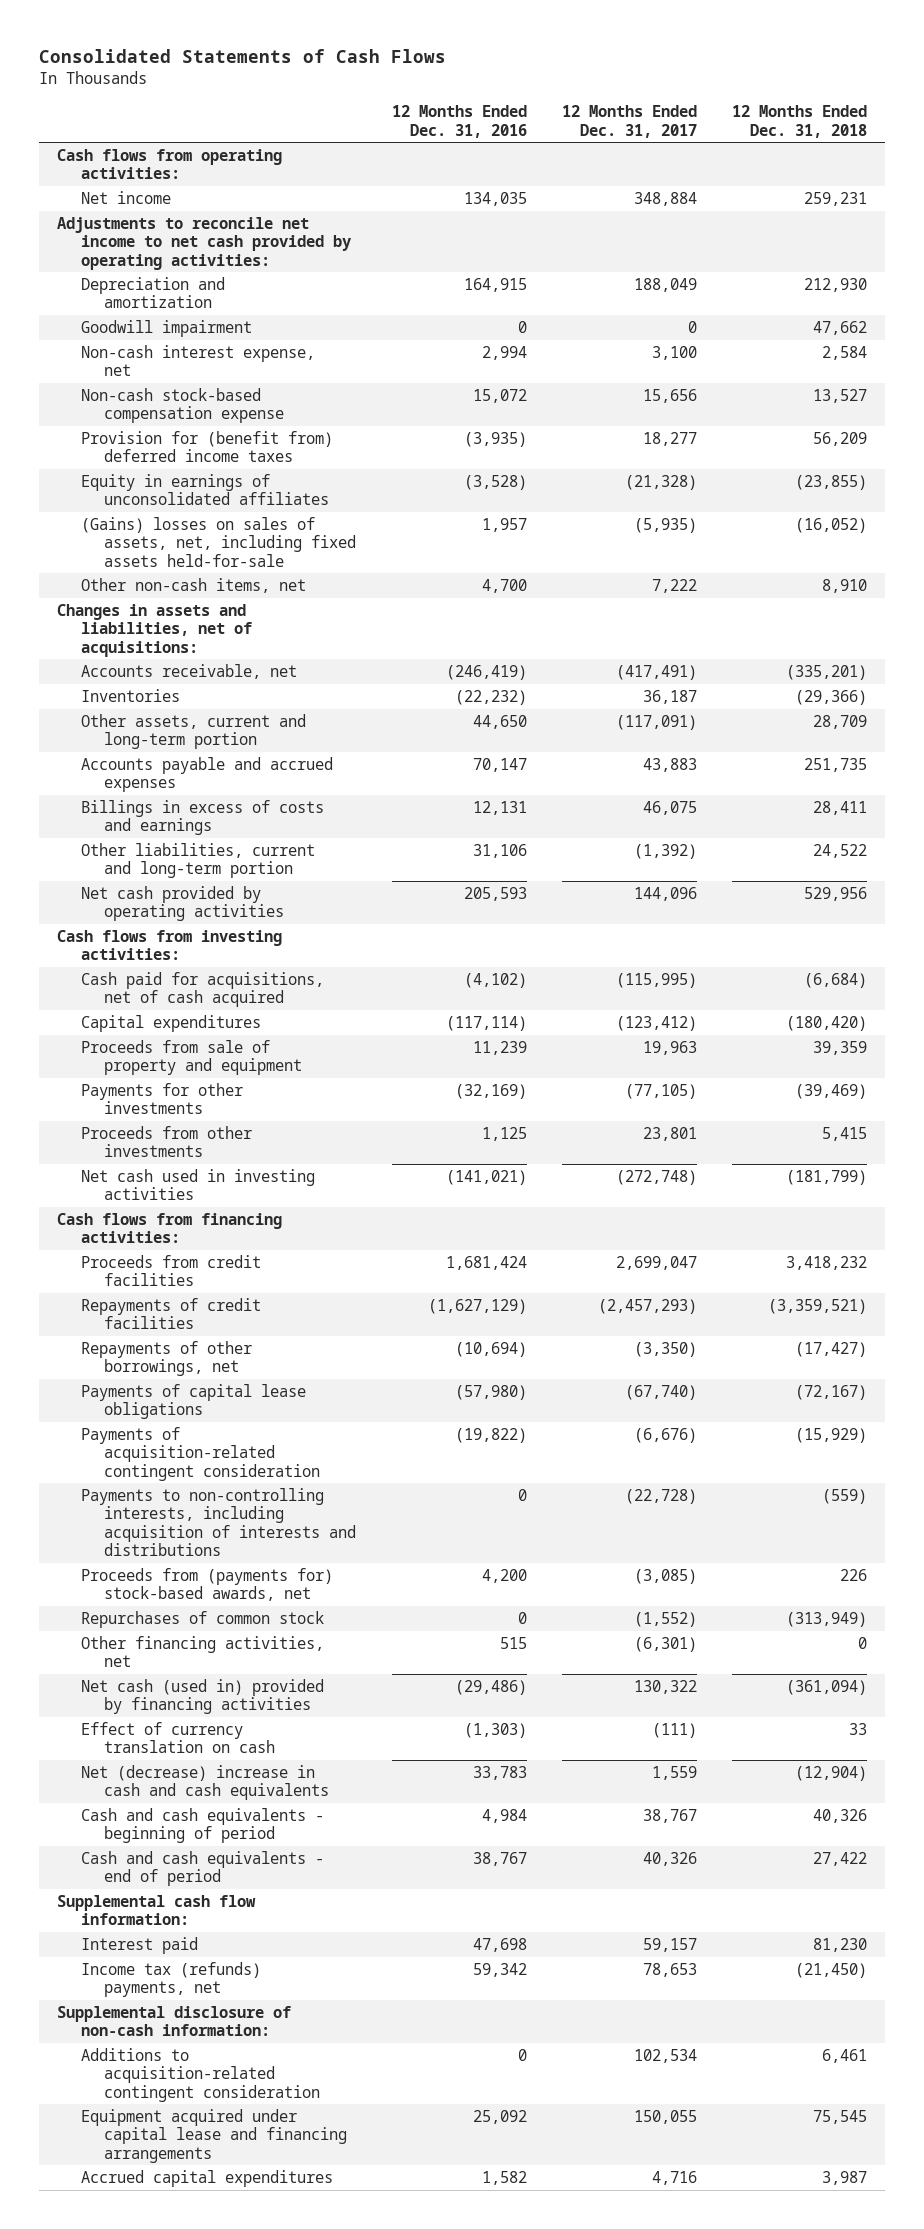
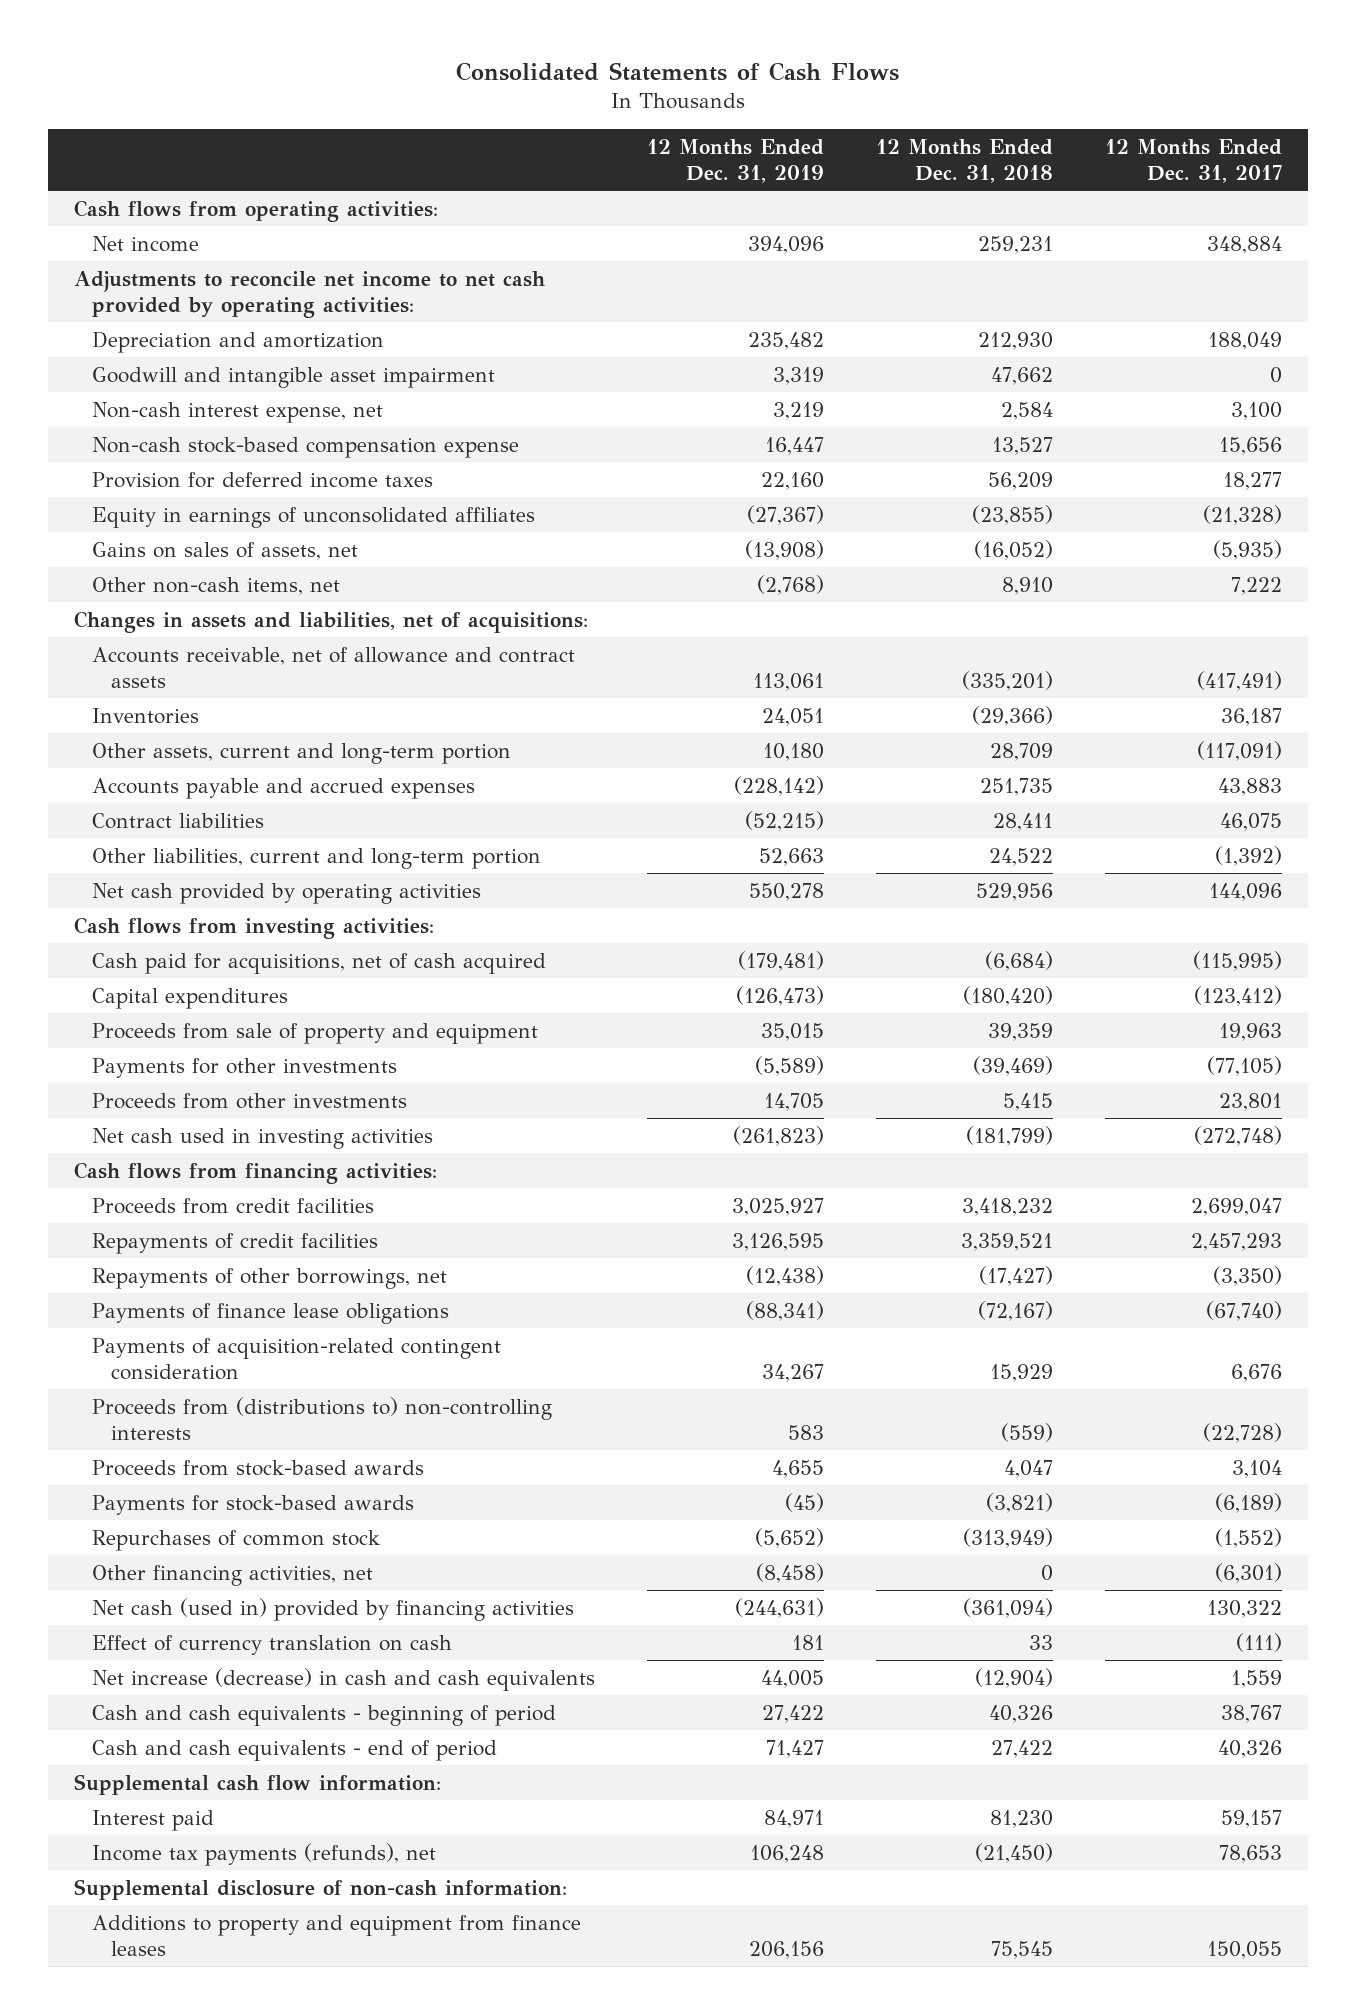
[391,105,527,138] 12 Months Ended Dec. 31, 2016 -> none
none -> [647,138,825,183] 12 Months Ended Dec. 31, 2019
[80,319,252,337] Goodwill impairment -> [92,366,496,388] Goodwill and intangible asset impairment
[80,430,333,463] Provision for (benefit from) deferred income taxes -> [92,471,434,488] Provision for deferred income taxes
[80,516,357,567] (Gains) losses on sales of assets, net, including fixed assets held-for-sale -> [92,541,359,560] Gains on sales of assets, net
[80,663,297,679] Accounts receivable, net -> [92,646,576,688] Accounts receivable, net of allowance and contract assets
[80,799,324,836] Billings in excess of costs and earnings -> [92,812,265,829] Contract liabilities
[597,1298,697,1314] (2,457,293) -> [1191,1232,1283,1251] 2,457,293
[768,1298,868,1314] (3,359,521) -> [961,1232,1054,1251] 3,359,521
[80,1383,306,1420] Payments of capital lease obligations -> [92,1302,450,1324] Payments of finance lease obligations
[633,1427,697,1443] (6,676) -> [1231,1363,1283,1382] 6,676
[795,1427,868,1443] (15,929) -> [990,1363,1054,1382] 15,929
[80,1487,357,1556] Payments to non-controlling interests, including acquisition of interests and distributions -> [92,1396,553,1440] Proceeds from (distributions to) non-controlling interests
[80,1567,333,1602] Proceeds from (payments for) stock-based awards, net -> [92,1459,425,1476] Proceeds from stock-based awards
[633,1568,697,1584] (3,085) -> [1232,1459,1283,1478] 3,104
[840,1568,868,1581] 226 -> [1004,1459,1054,1478] 4,047
none -> [92,1494,415,1515] Payments for stock-based awards
[80,1764,330,1801] Net (decrease) increase in cash and cash equivalents -> [92,1667,596,1691] Net increase (decrease) in cash and cash equivalents
[80,1961,261,1998] Income tax (refunds) payments, net -> [92,1842,437,1866] Income tax payments (refunds), net
[80,2047,321,2102] Additions to acquisition-related contingent consideration -> none
[80,2169,333,2187] Accrued capital expenditures -> none
[80,2108,348,2163] Equipment acquired under capital lease and financing arrangements -> [92,1914,582,1956] Additions to property and equipment from finance leases

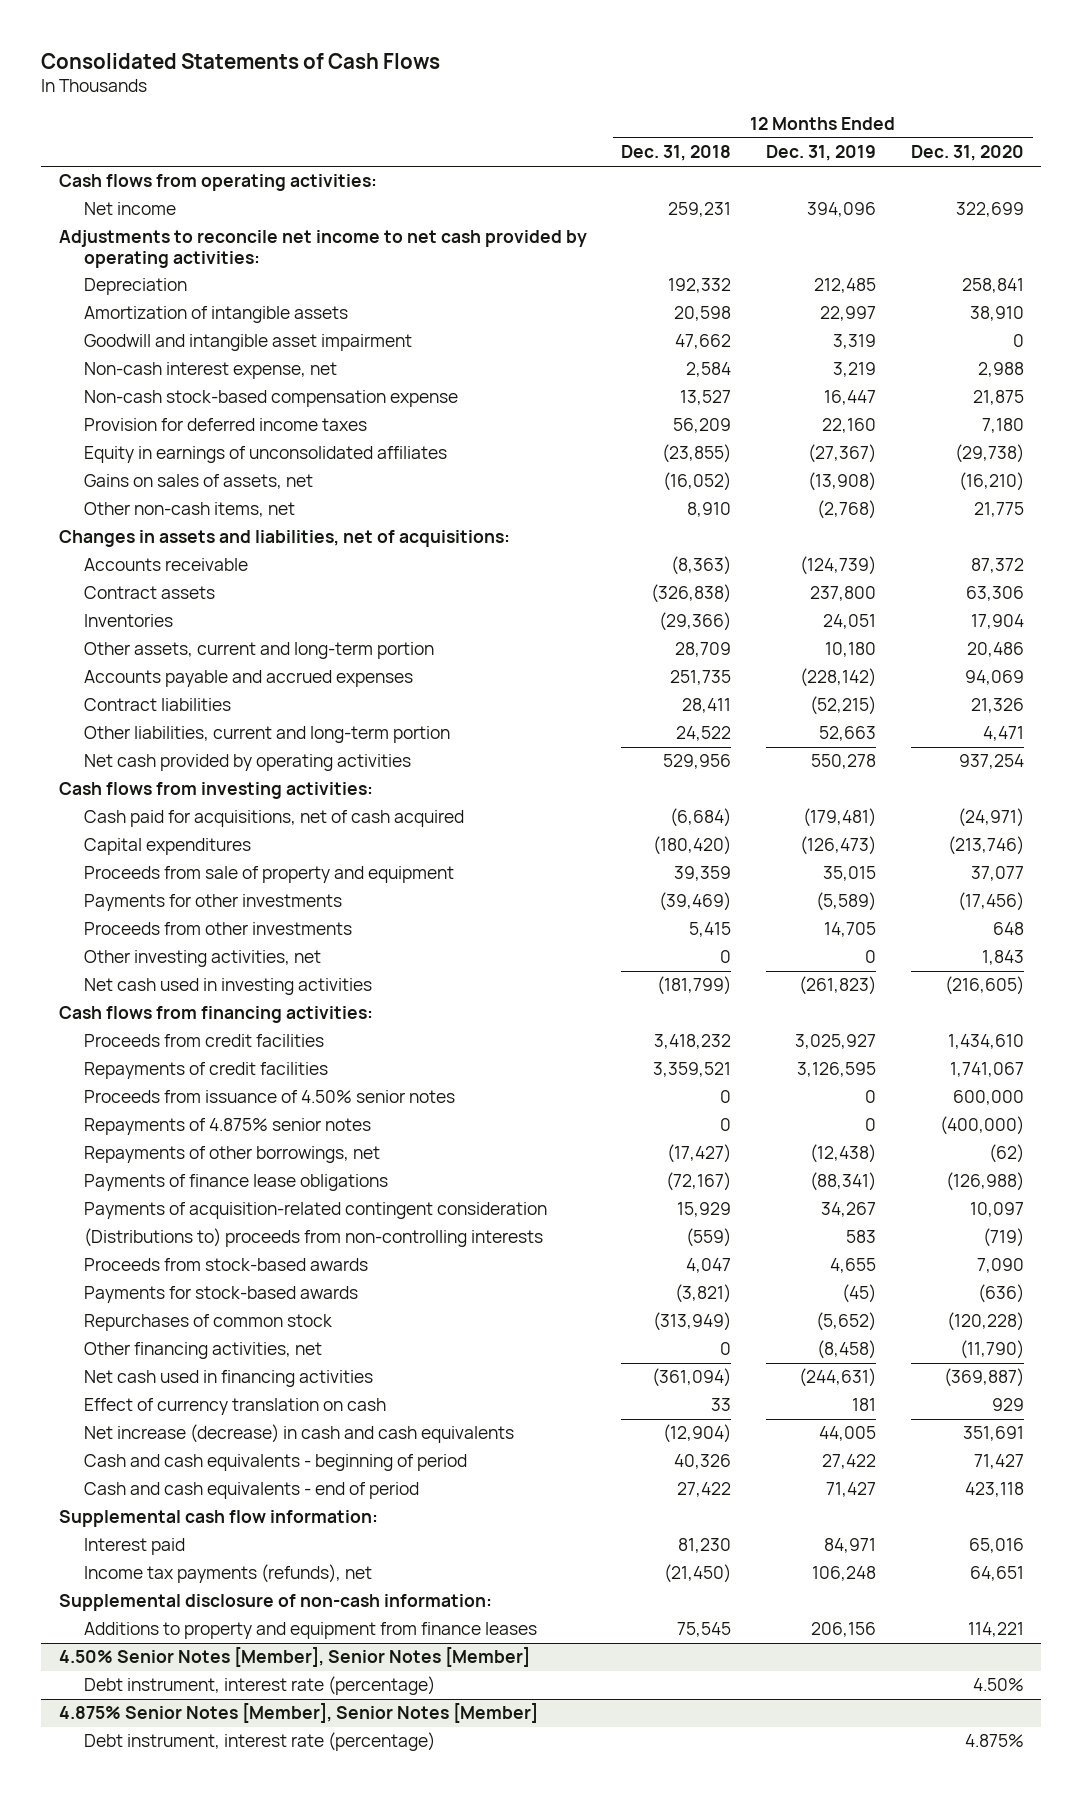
[1105,138,1283,183] 12 Months Ended Dec. 31, 2017 -> none
none -> [910,145,1024,162] Dec. 31, 2020
[92,330,385,353] Depreciation and amortization -> none
none -> [84,278,188,296] Depreciation
none -> [84,306,349,324] Amortization of intangible assets
[92,646,576,688] Accounts receivable, net of allowance and contract assets -> [84,558,249,572] Accounts receivable
[753,672,825,691] 113,061 -> [800,556,877,576] (124,739)
[962,670,1054,691] (335,201) -> [671,556,732,576] (8,363)
none -> [84,586,216,600] Contract assets
none -> [84,950,322,968] Other investing activities, net
none -> [84,1090,456,1104] Proceeds from issuance of 4.50% senior notes
none -> [84,1118,372,1136] Repayments of 4.875% senior notes
[92,1396,553,1440] Proceeds from (distributions to) non-controlling interests -> [84,1228,544,1248] (Distributions to) proceeds from non-controlling interests
[92,1597,575,1621] Net cash (used in) provided by financing activities -> [84,1370,374,1388] Net cash used in financing activities
none -> [58,1647,530,1668] 4.50% Senior Notes [Member], Senior Notes [Member]
none -> [84,1676,436,1696] Debt instrument, interest rate (percentage)
none -> [58,1703,538,1724] 4.875% Senior Notes [Member], Senior Notes [Member]
none -> [84,1732,436,1752] Debt instrument, interest rate (percentage)

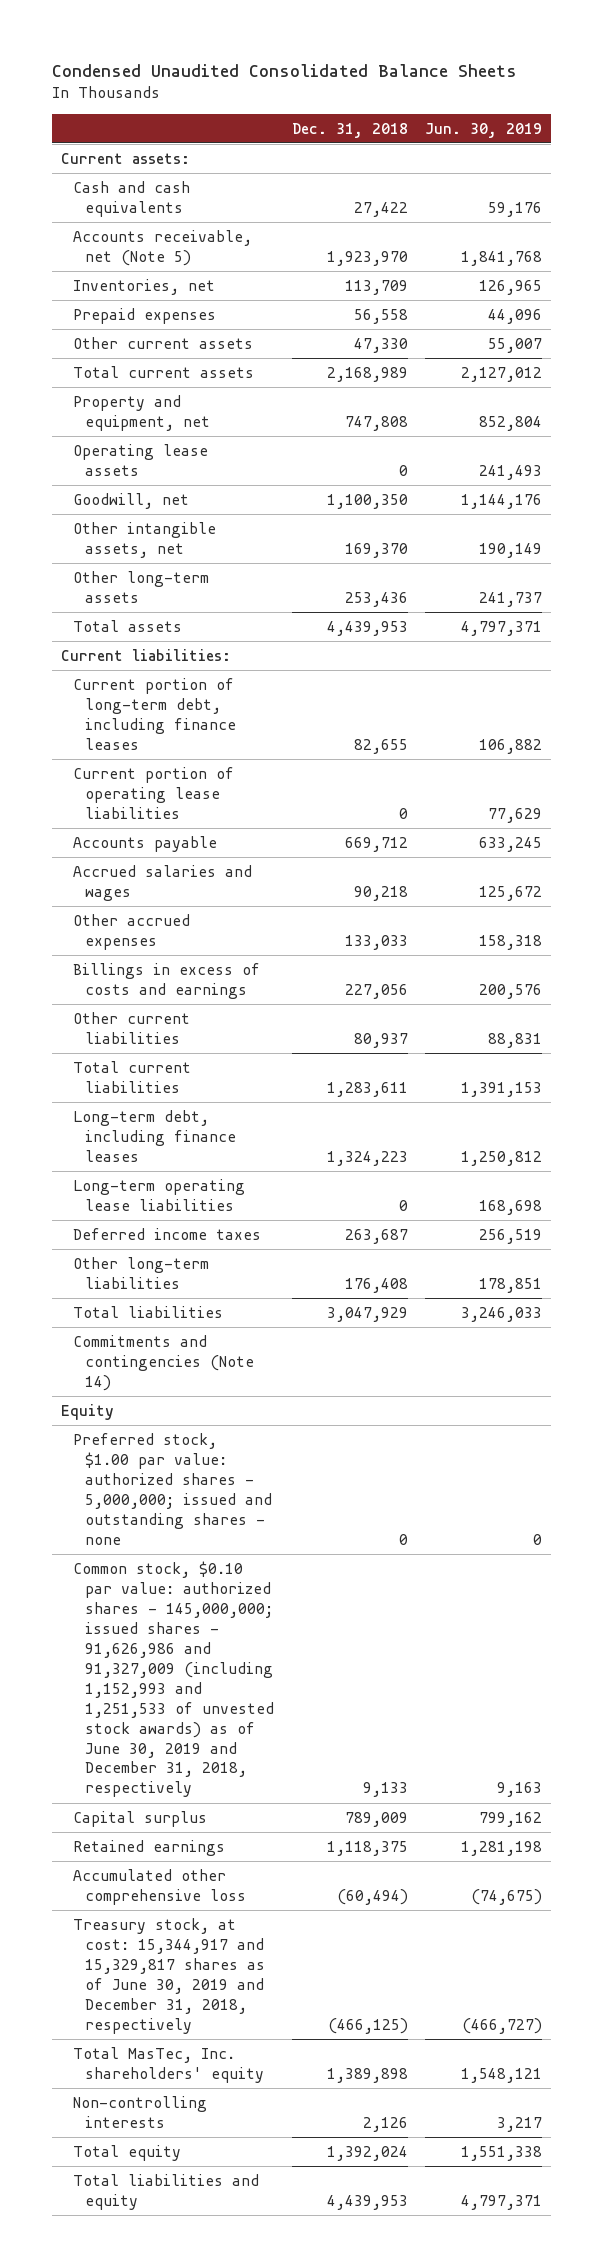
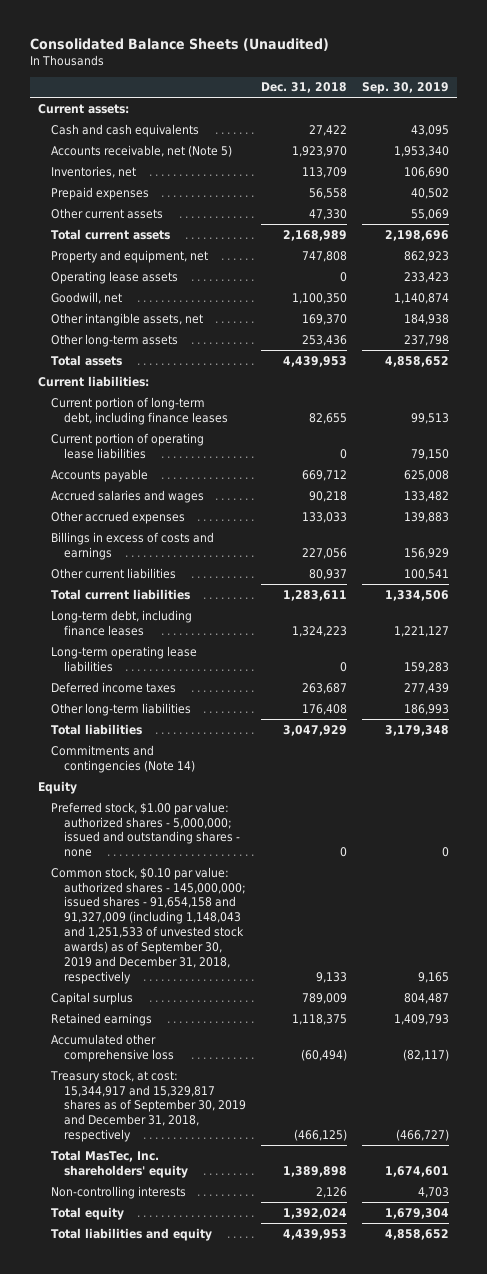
[52,63,518,77] Condensed Unaudited Consolidated Balance Sheets -> [30,37,330,51] Consolidated Balance Sheets (Unaudited)
[425,122,543,138] Jun. 30, 2019 -> none
none -> [362,82,450,95] Sep. 30, 2019
[73,1561,274,1798] Common stock, $0.10 par value: authorized shares - 145,000,000; issued shares - 91,626,986 and 91,327,009 (including 1,152,993 and 1,251,533 of unvested stock awards) as of June 30, 2019 and December 31, 2018, respectively -> [50,866,246,984] Common stock, $0.10 par value: authorized shares - 145,000,000; issued shares - 91,654,158 and 91,327,009 (including 1,148,043 and 1,251,533 of unvested stock awards) as of September 30, 2019 and December 31, 2018, respectively
[73,1918,265,2034] Treasury stock, at cost: 15,344,917 and 15,329,817 shares as of June 30, 2019 and December 31, 2018, respectively -> [49,1069,246,1143] Treasury stock, at cost: 15,344,917 and 15,329,817 shares as of September 30, 2019 and December 31, 2018, respectively

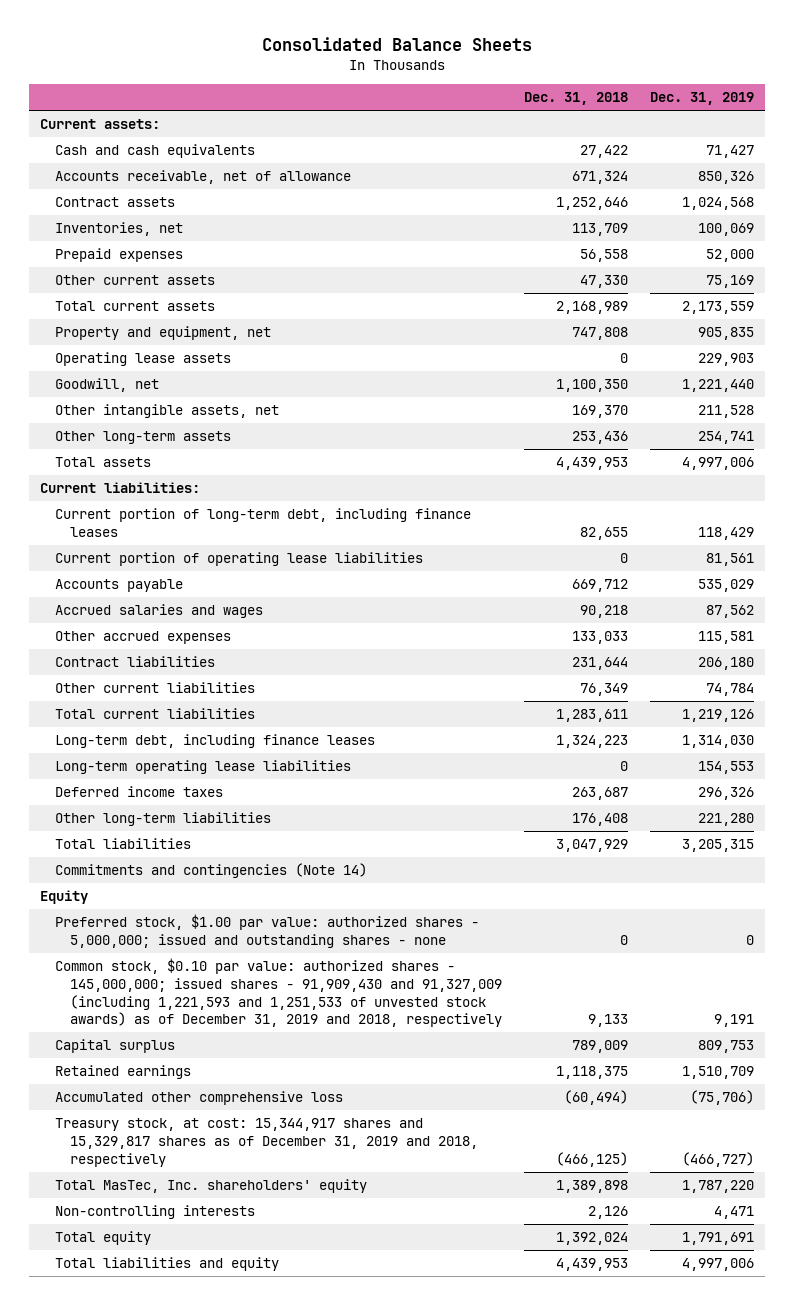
[30,37,330,51] Consolidated Balance Sheets (Unaudited) -> [261,36,532,51] Consolidated Balance Sheets
[362,82,450,95] Sep. 30, 2019 -> none
none -> [650,92,755,106] Dec. 31, 2019
[50,144,232,157] Accounts receivable, net (Note 5) -> [54,170,351,185] Accounts receivable, net of allowance
[292,145,348,157] 1,923,970 -> [572,171,629,185] 671,324
none -> [54,197,175,208] Contract assets
[50,531,214,560] Billings in excess of costs and earnings -> none
none -> [54,656,215,668] Contract liabilities
[309,568,348,580] 80,937 -> [580,683,629,697] 76,349
[50,866,246,984] Common stock, $0.10 par value: authorized shares - 145,000,000; issued shares - 91,654,158 and 91,327,009 (including 1,148,043 and 1,251,533 of unvested stock awards) as of September 30, 2019 and December 31, 2018, respectively -> [54,958,503,1028] Common stock, $0.10 par value: authorized shares - 145,000,000; issued shares - 91,909,430 and 91,327,009 (including 1,221,593 and 1,251,533 of unvested stock awards) as of December 31, 2019 and 2018, respectively
[49,1069,246,1143] Treasury stock, at cost: 15,344,917 and 15,329,817 shares as of September 30, 2019 and December 31, 2018, respectively -> [54,1118,479,1167] Treasury stock, at cost: 15,344,917 shares and 15,329,817 shares as of December 31, 2019 and 2018, respectively

